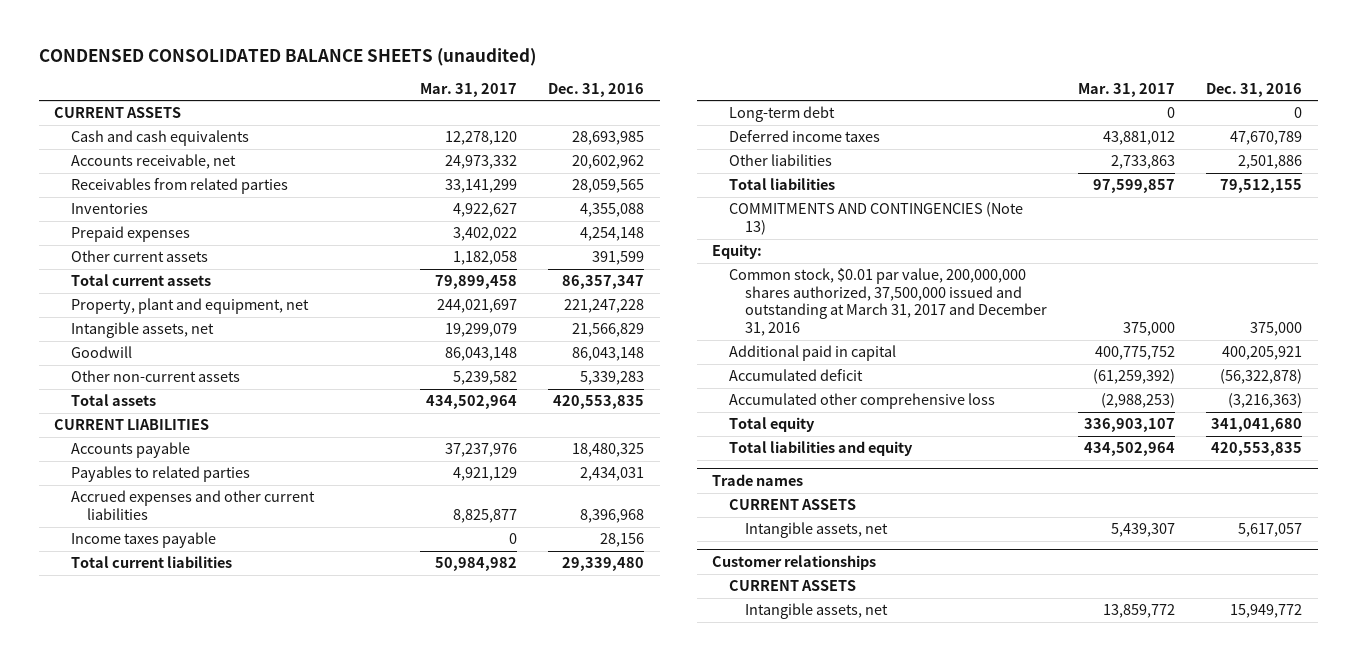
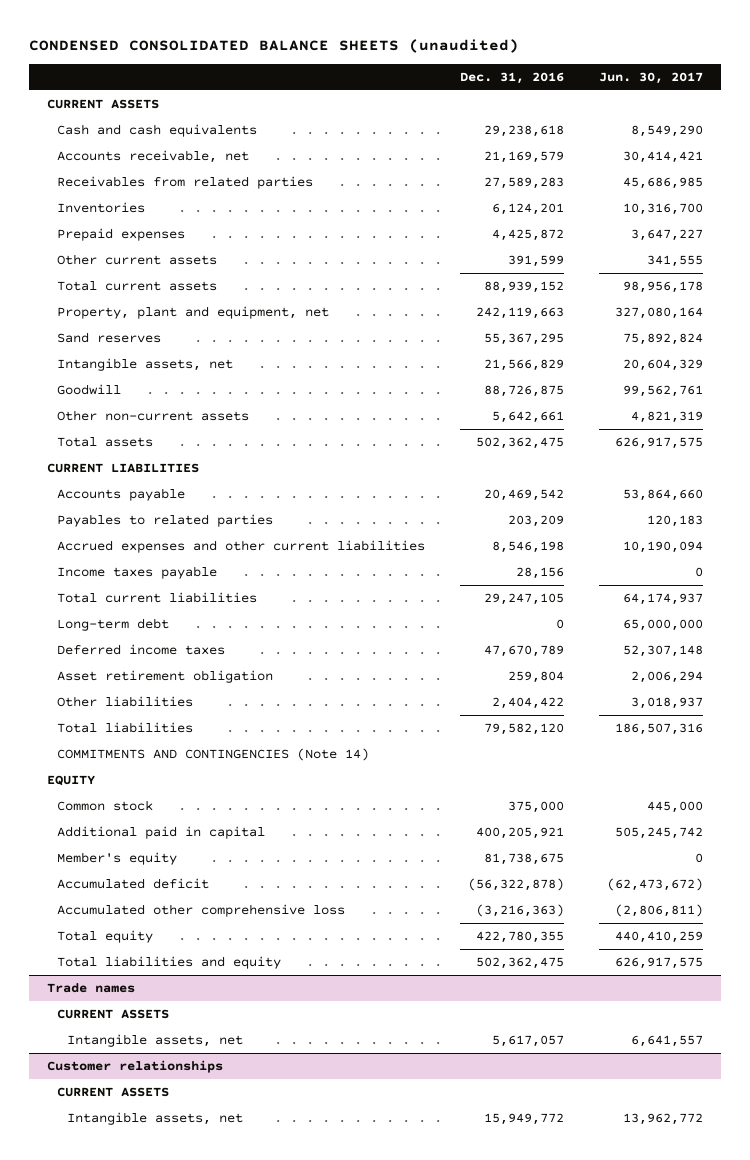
[420,82,518,97] Mar. 31, 2017 -> none
none -> [599,72,704,85] Jun. 30, 2017
[572,131,645,146] 28,693,985 -> [484,124,565,137] 29,238,618
[572,155,645,170] 20,602,962 -> [484,150,565,163] 21,169,579
[572,179,645,194] 28,059,565 -> [484,176,565,189] 27,589,283
[580,203,645,218] 4,355,088 -> [492,202,565,215] 6,124,201
[580,227,645,242] 4,254,148 -> [492,228,565,241] 4,425,872
[562,275,645,290] 86,357,347 -> [484,280,565,293] 88,939,152
[564,299,645,314] 221,247,228 -> [476,306,565,319] 242,119,663
none -> [56,331,161,343] Sand reserves
[572,347,645,362] 86,043,148 -> [484,384,565,397] 88,726,875
[580,371,645,386] 5,339,283 -> [492,410,565,423] 5,642,661
[553,395,645,410] 420,553,835 -> [476,436,565,449] 502,362,475
[572,443,645,458] 18,480,325 -> [484,488,565,501] 20,469,542
[580,467,645,482] 2,434,031 -> [508,514,565,527] 203,209
[580,508,645,523] 8,396,968 -> [492,540,565,553] 8,546,198
[562,557,645,572] 29,339,480 -> [484,592,565,605] 29,247,105
none -> [56,669,273,683] Asset retirement obligation
[1238,155,1303,170] 2,501,886 -> [492,696,565,709] 2,404,422
[1220,179,1303,194] 79,512,155 -> [484,722,565,735] 79,582,120
[728,202,1023,235] COMMITMENTS AND CONTINGENCIES (Note 13) -> [56,747,369,761] COMMITMENTS AND CONTINGENCIES (Note 14)
[712,244,763,260] Equity: -> [46,774,95,786] EQUITY
[728,268,1047,336] Common stock, $0.01 par value, 200,000,000 shares authorized, 37,500,000 issued and outstanding at March 31, 2017 and December 31, 2016 -> [56,799,153,811] Common stock
none -> [56,851,177,865] Member's equity
[1211,418,1303,433] 341,041,680 -> [476,930,565,943] 422,780,355
[1211,442,1303,457] 420,553,835 -> [476,956,565,969] 502,362,475

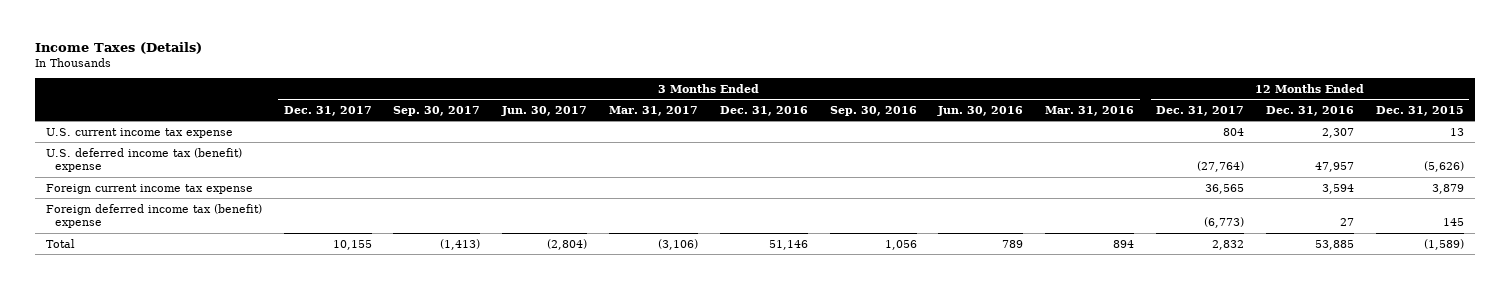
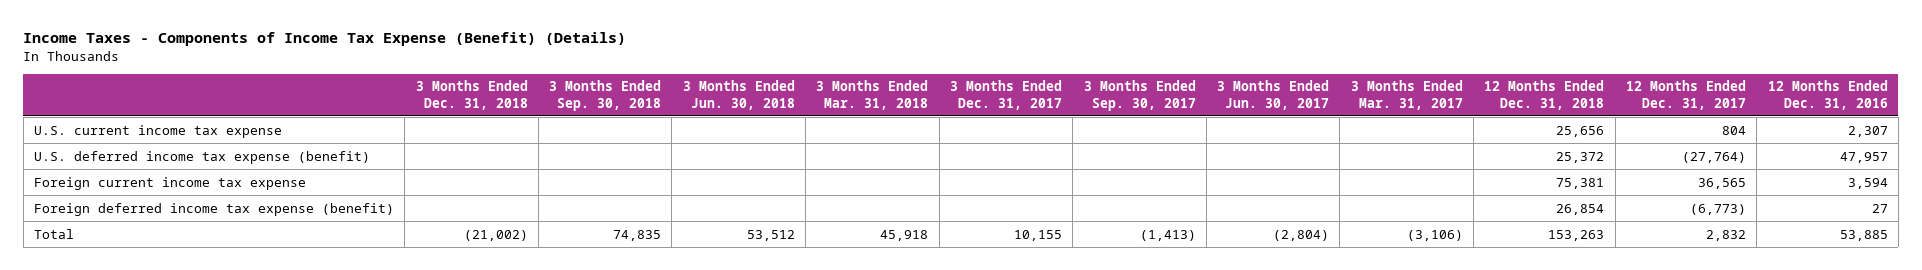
[34,42,202,55] Income Taxes (Details) -> [23,32,627,47] Income Taxes - Components of Income Tax Expense (Benefit) (Details)
[719,105,808,116] Dec. 31, 2016 -> none
[829,105,917,116] Sep. 30, 2016 -> none
[937,105,1024,116] Jun. 30, 2016 -> none
[1045,105,1135,116] Mar. 31, 2016 -> none
[1375,105,1464,116] Dec. 31, 2015 -> none
none -> [415,80,528,110] 3 Months Ended Dec. 31, 2018
none -> [549,80,662,111] 3 Months Ended Sep. 30, 2018
none -> [682,80,795,110] 3 Months Ended Jun. 30, 2018
none -> [816,80,929,110] 3 Months Ended Mar. 31, 2018
none -> [1484,80,1605,110] 12 Months Ended Dec. 31, 2018
[45,147,242,173] U.S. deferred income tax (benefit) expense -> [33,150,370,164] U.S. deferred income tax expense (benefit)
[45,203,262,229] Foreign deferred income tax (benefit) expense -> [33,202,394,216] Foreign deferred income tax expense (benefit)

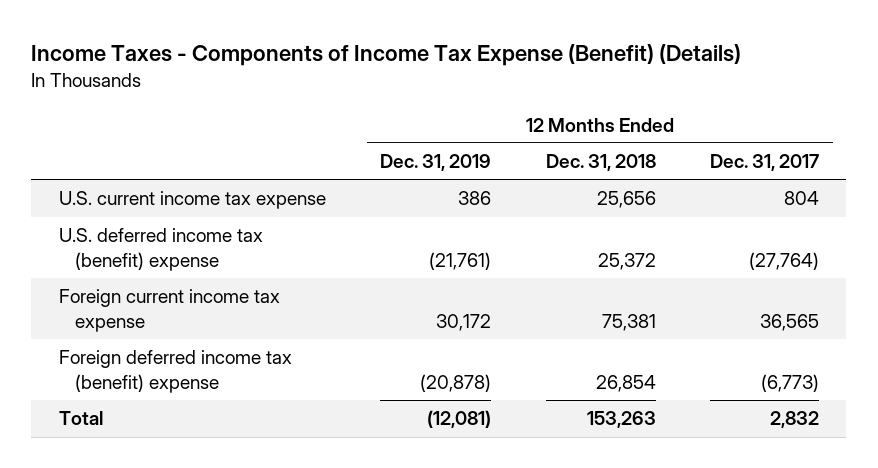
[415,80,528,110] 3 Months Ended Dec. 31, 2018 -> none
[549,80,662,111] 3 Months Ended Sep. 30, 2018 -> none
[682,80,795,110] 3 Months Ended Jun. 30, 2018 -> none
[816,80,929,110] 3 Months Ended Mar. 31, 2018 -> none
[949,80,1062,110] 3 Months Ended Dec. 31, 2017 -> none
[1083,80,1196,111] 3 Months Ended Sep. 30, 2017 -> none
[1217,80,1330,110] 3 Months Ended Jun. 30, 2017 -> none
[1350,80,1463,110] 3 Months Ended Mar. 31, 2017 -> none
[1767,80,1888,110] 12 Months Ended Dec. 31, 2016 -> none
none -> [380,154,492,172] Dec. 31, 2019
[33,150,370,164] U.S. deferred income tax expense (benefit) -> [58,228,263,272] U.S. deferred income tax (benefit) expense
[33,202,394,216] Foreign deferred income tax expense (benefit) -> [58,350,292,394] Foreign deferred income tax (benefit) expense

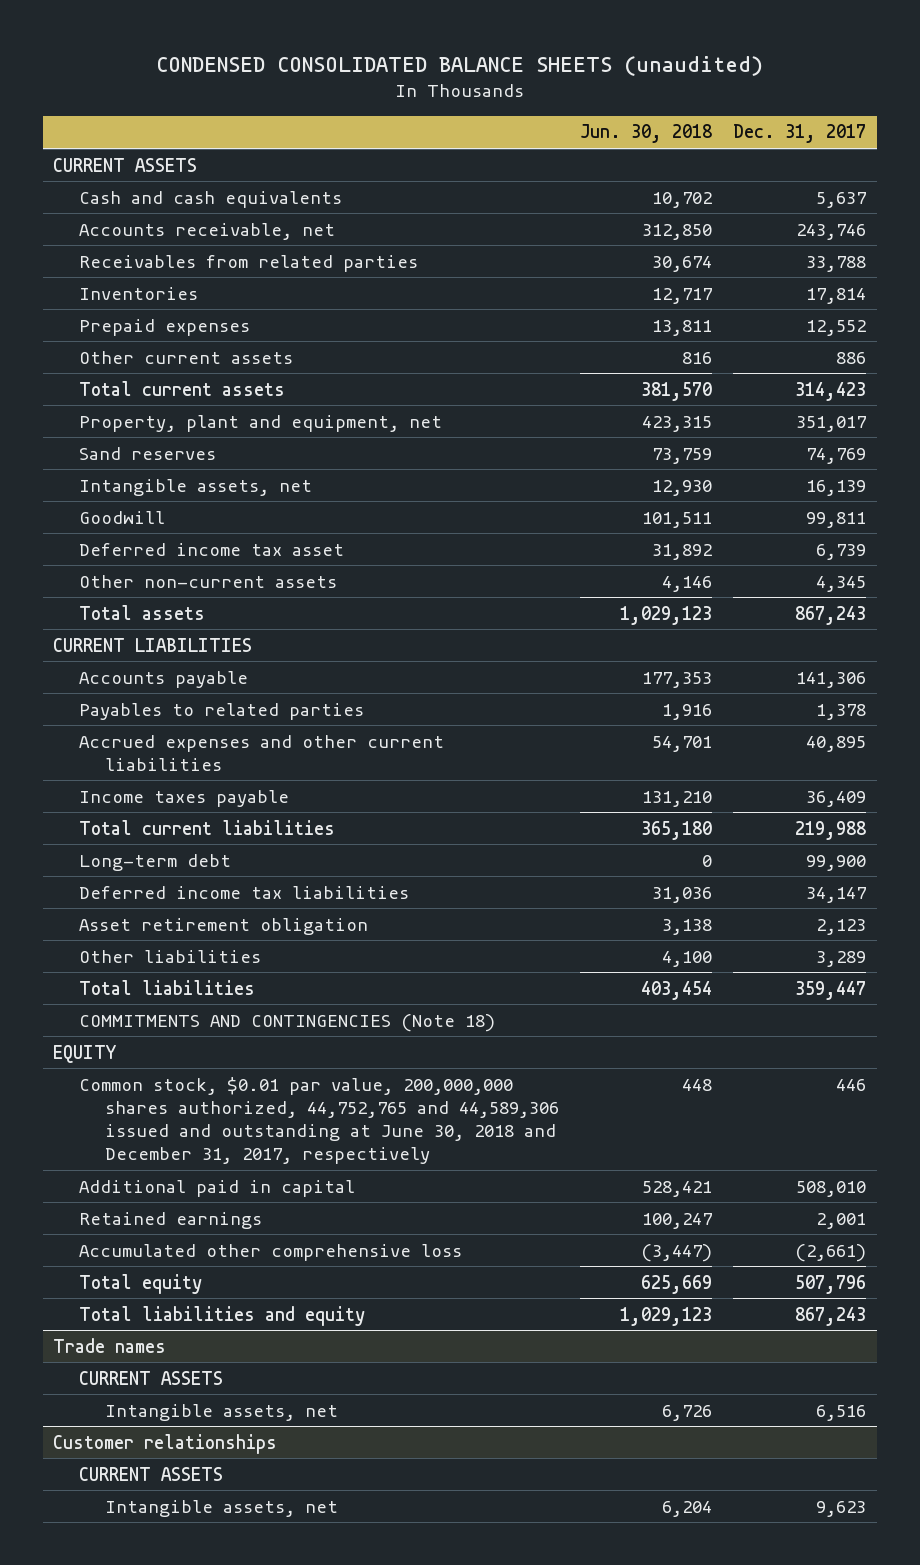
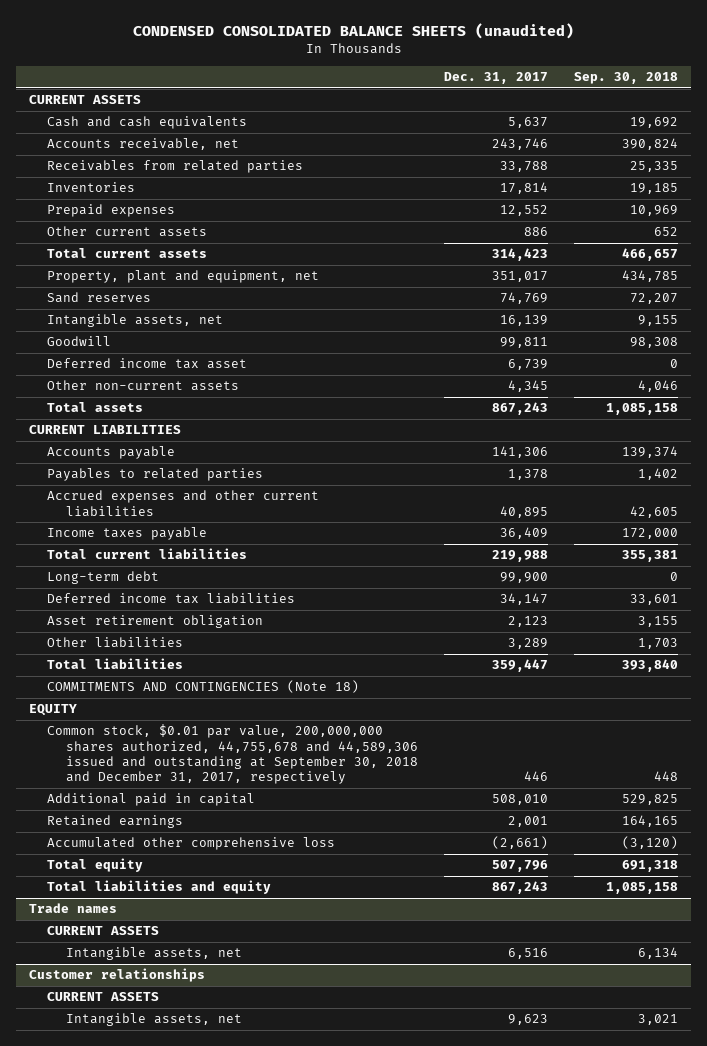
[580,124,713,144] Jun. 30, 2018 -> none
none -> [573,72,678,85] Sep. 30, 2018
[79,1076,560,1165] Common stock, $0.01 par value, 200,000,000 shares authorized, 44,752,765 and 44,589,306 issued and outstanding at June 30, 2018 and December 31, 2017, respectively -> [47,724,418,785] Common stock, $0.01 par value, 200,000,000 shares authorized, 44,755,678 and 44,589,306 issued and outstanding at September 30, 2018 and December 31, 2017, respectively

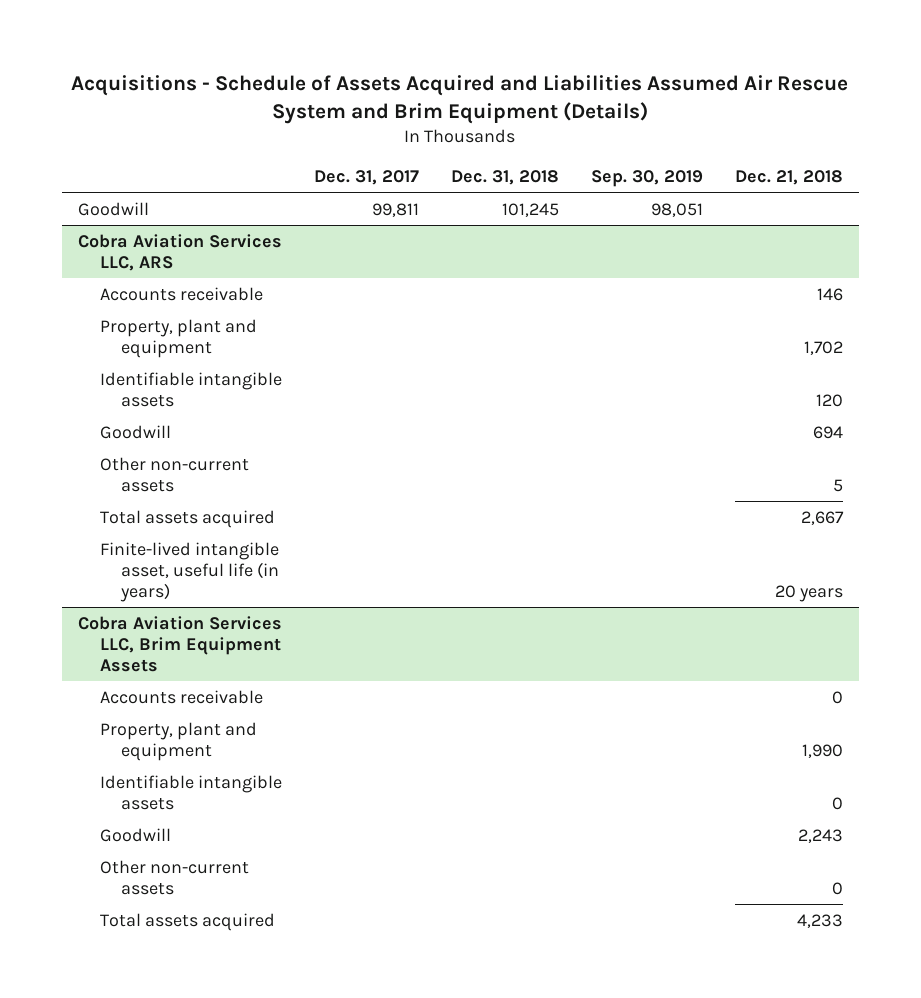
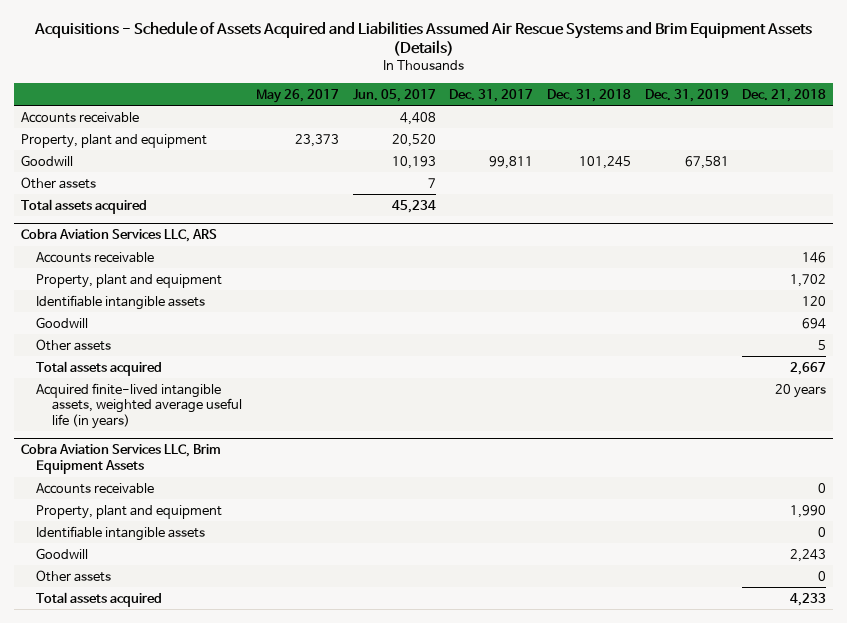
[71,74,849,124] Acquisitions - Schedule of Assets Acquired and Liabilities Assumed Air Rescue System and Brim Equipment (Details) -> [33,20,812,57] Acquisitions - Schedule of Assets Acquired and Liabilities Assumed Air Rescue Systems and Brim Equipment Assets (Details)
[590,169,703,187] Sep. 30, 2019 -> none
none -> [255,88,339,103] May 26, 2017
none -> [352,88,436,102] Jun. 05, 2017
none -> [644,88,729,102] Dec. 31, 2019
none -> [20,111,139,123] Accounts receivable
none -> [20,133,207,148] Property, plant and equipment
none -> [20,176,96,189] Other assets
none -> [20,198,147,214] Total assets acquired
[99,456,249,492] Other non-current assets -> [36,338,112,351] Other assets
[99,541,280,602] Finite-lived intangible asset, useful life (in years) -> [36,382,243,429] Acquired finite-lived intangible assets, weighted average useful life (in years)
[99,859,249,895] Other non-current assets -> [36,569,112,582] Other assets

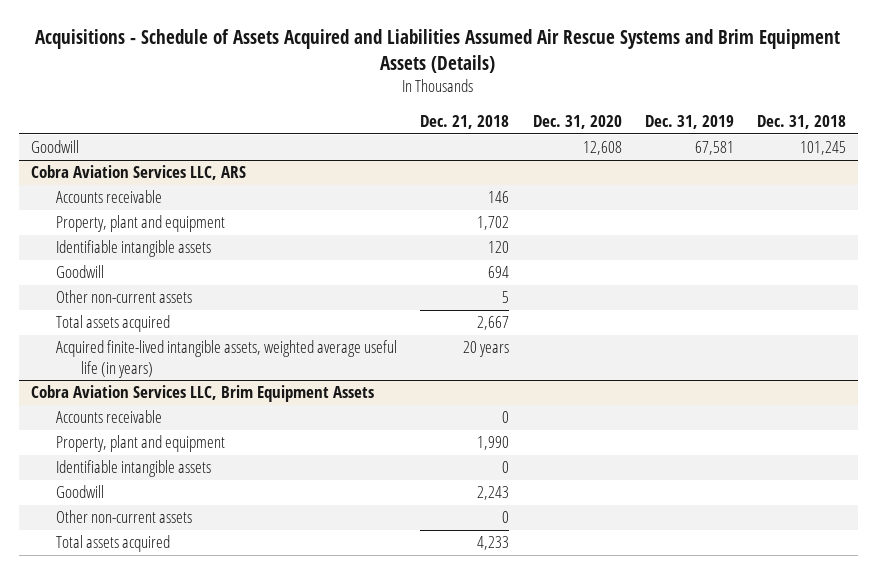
[255,88,339,103] May 26, 2017 -> none
[352,88,436,102] Jun. 05, 2017 -> none
[449,88,534,102] Dec. 31, 2017 -> none
none -> [532,114,622,129] Dec. 31, 2020
[20,111,139,123] Accounts receivable -> none
[20,133,207,148] Property, plant and equipment -> none
[20,176,96,189] Other assets -> none
[20,198,147,214] Total assets acquired -> none
[36,338,112,351] Other assets -> [55,290,192,304] Other non-current assets
[36,569,112,582] Other assets -> [55,510,192,524] Other non-current assets

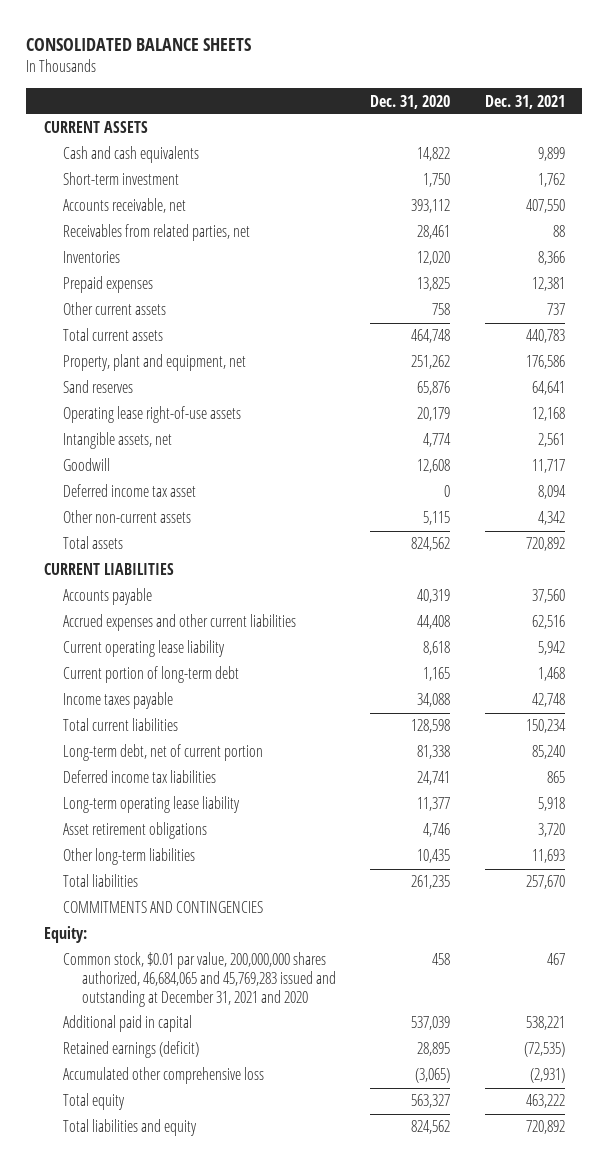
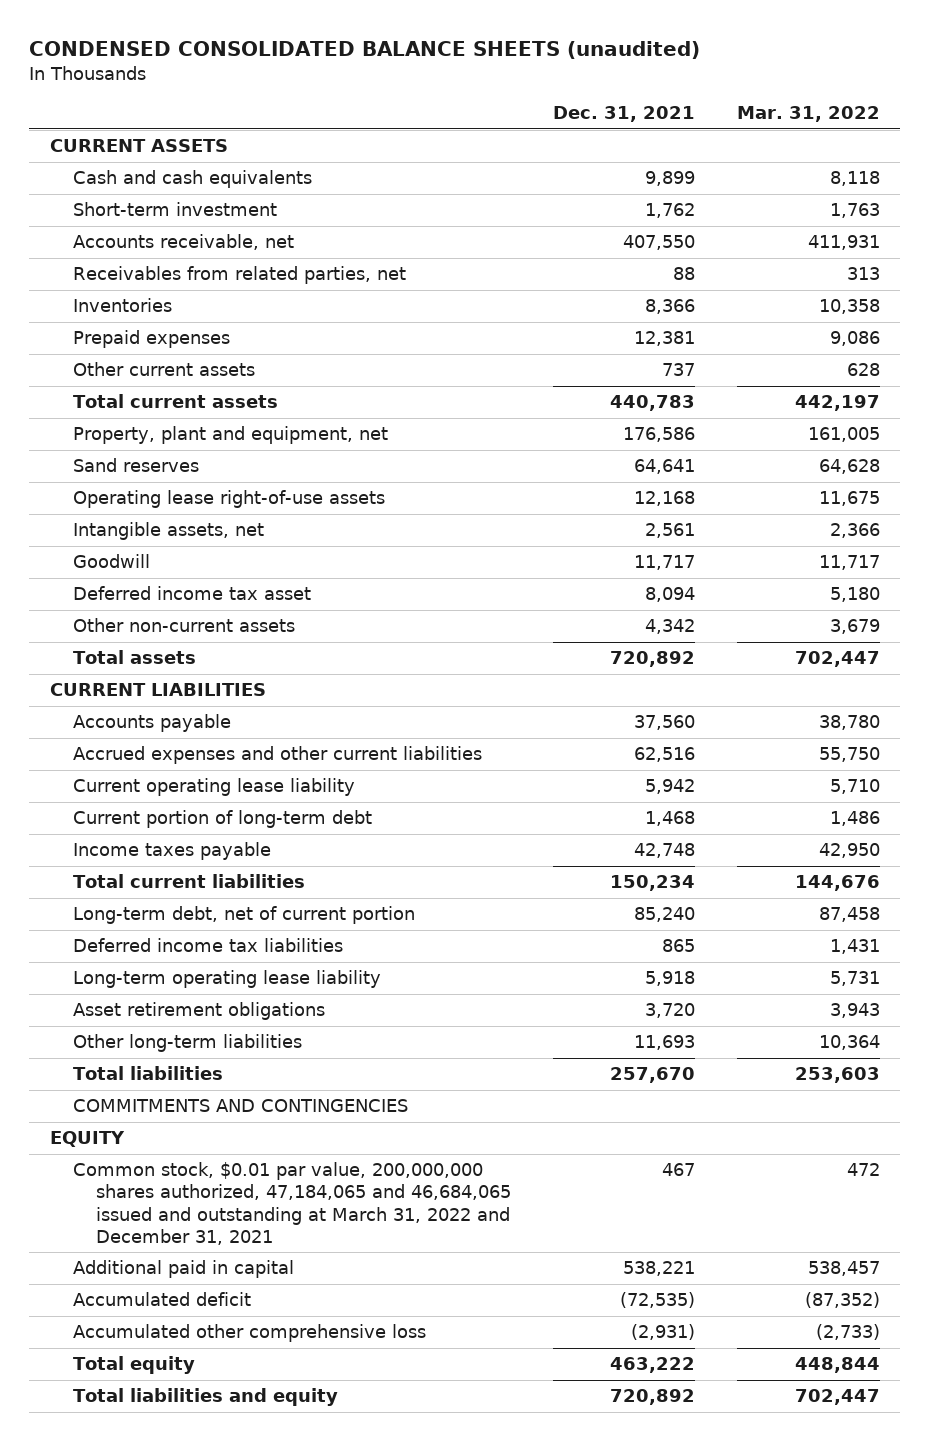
[26,37,252,51] CONSOLIDATED BALANCE SHEETS -> [28,41,700,60] CONDENSED CONSOLIDATED BALANCE SHEETS (unaudited)
[370,94,451,109] Dec. 31, 2020 -> none
none -> [736,106,880,123] Mar. 31, 2022
[43,926,87,944] Equity: -> [49,1131,125,1148] EQUITY
[62,952,337,1007] Common stock, $0.01 par value, 200,000,000 shares authorized, 46,684,065 and 45,769,283 issued and outstanding at December 31, 2021 and 2020 -> [72,1162,512,1246] Common stock, $0.01 par value, 200,000,000 shares authorized, 47,184,065 and 46,684,065 issued and outstanding at March 31, 2022 and December 31, 2021
[62,1041,199,1059] Retained earnings (deficit) -> [72,1292,251,1307] Accumulated deficit

